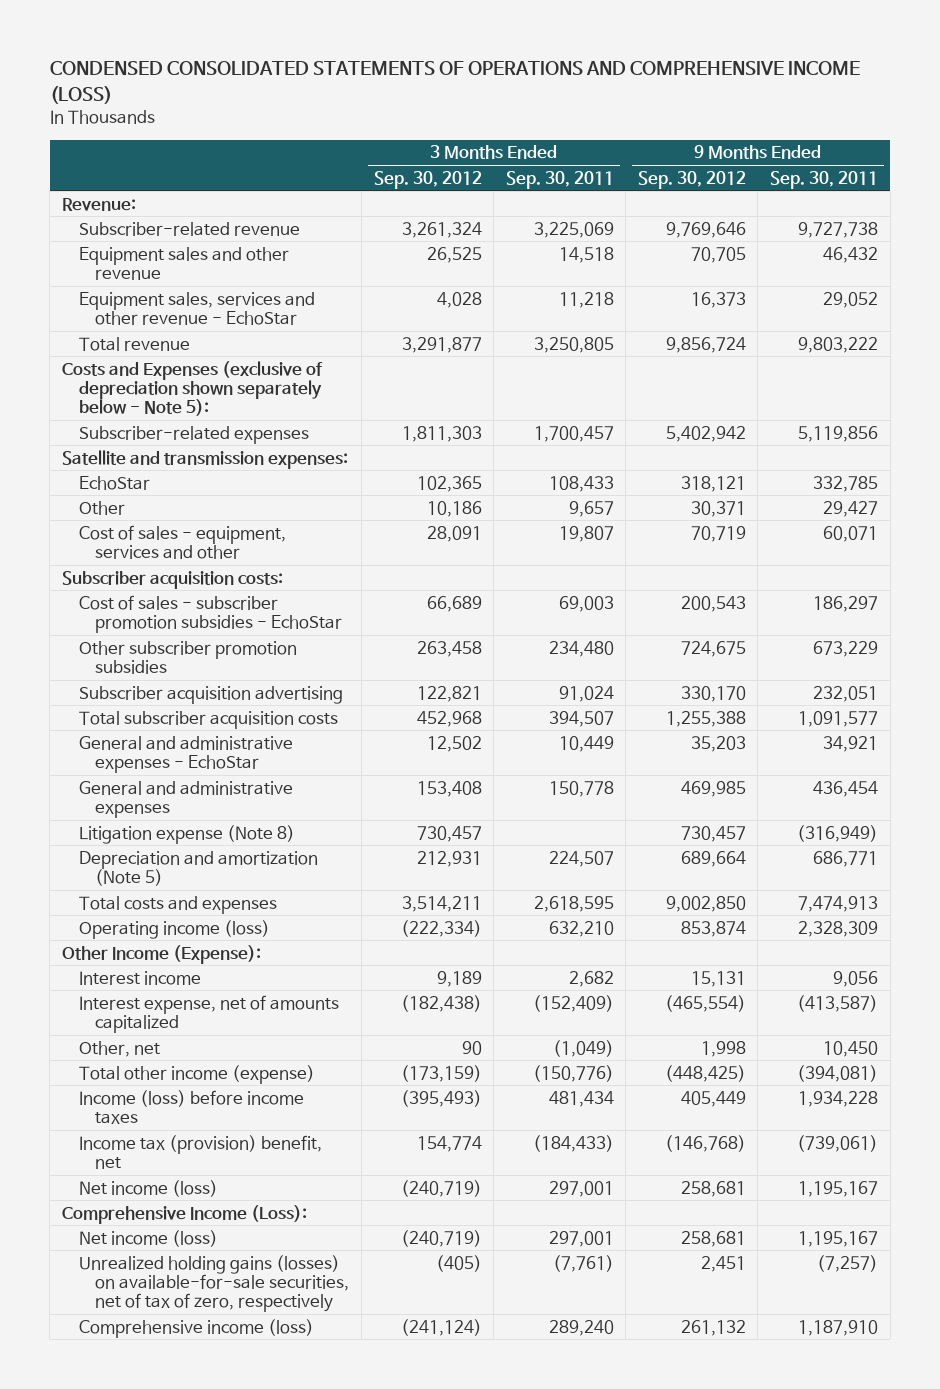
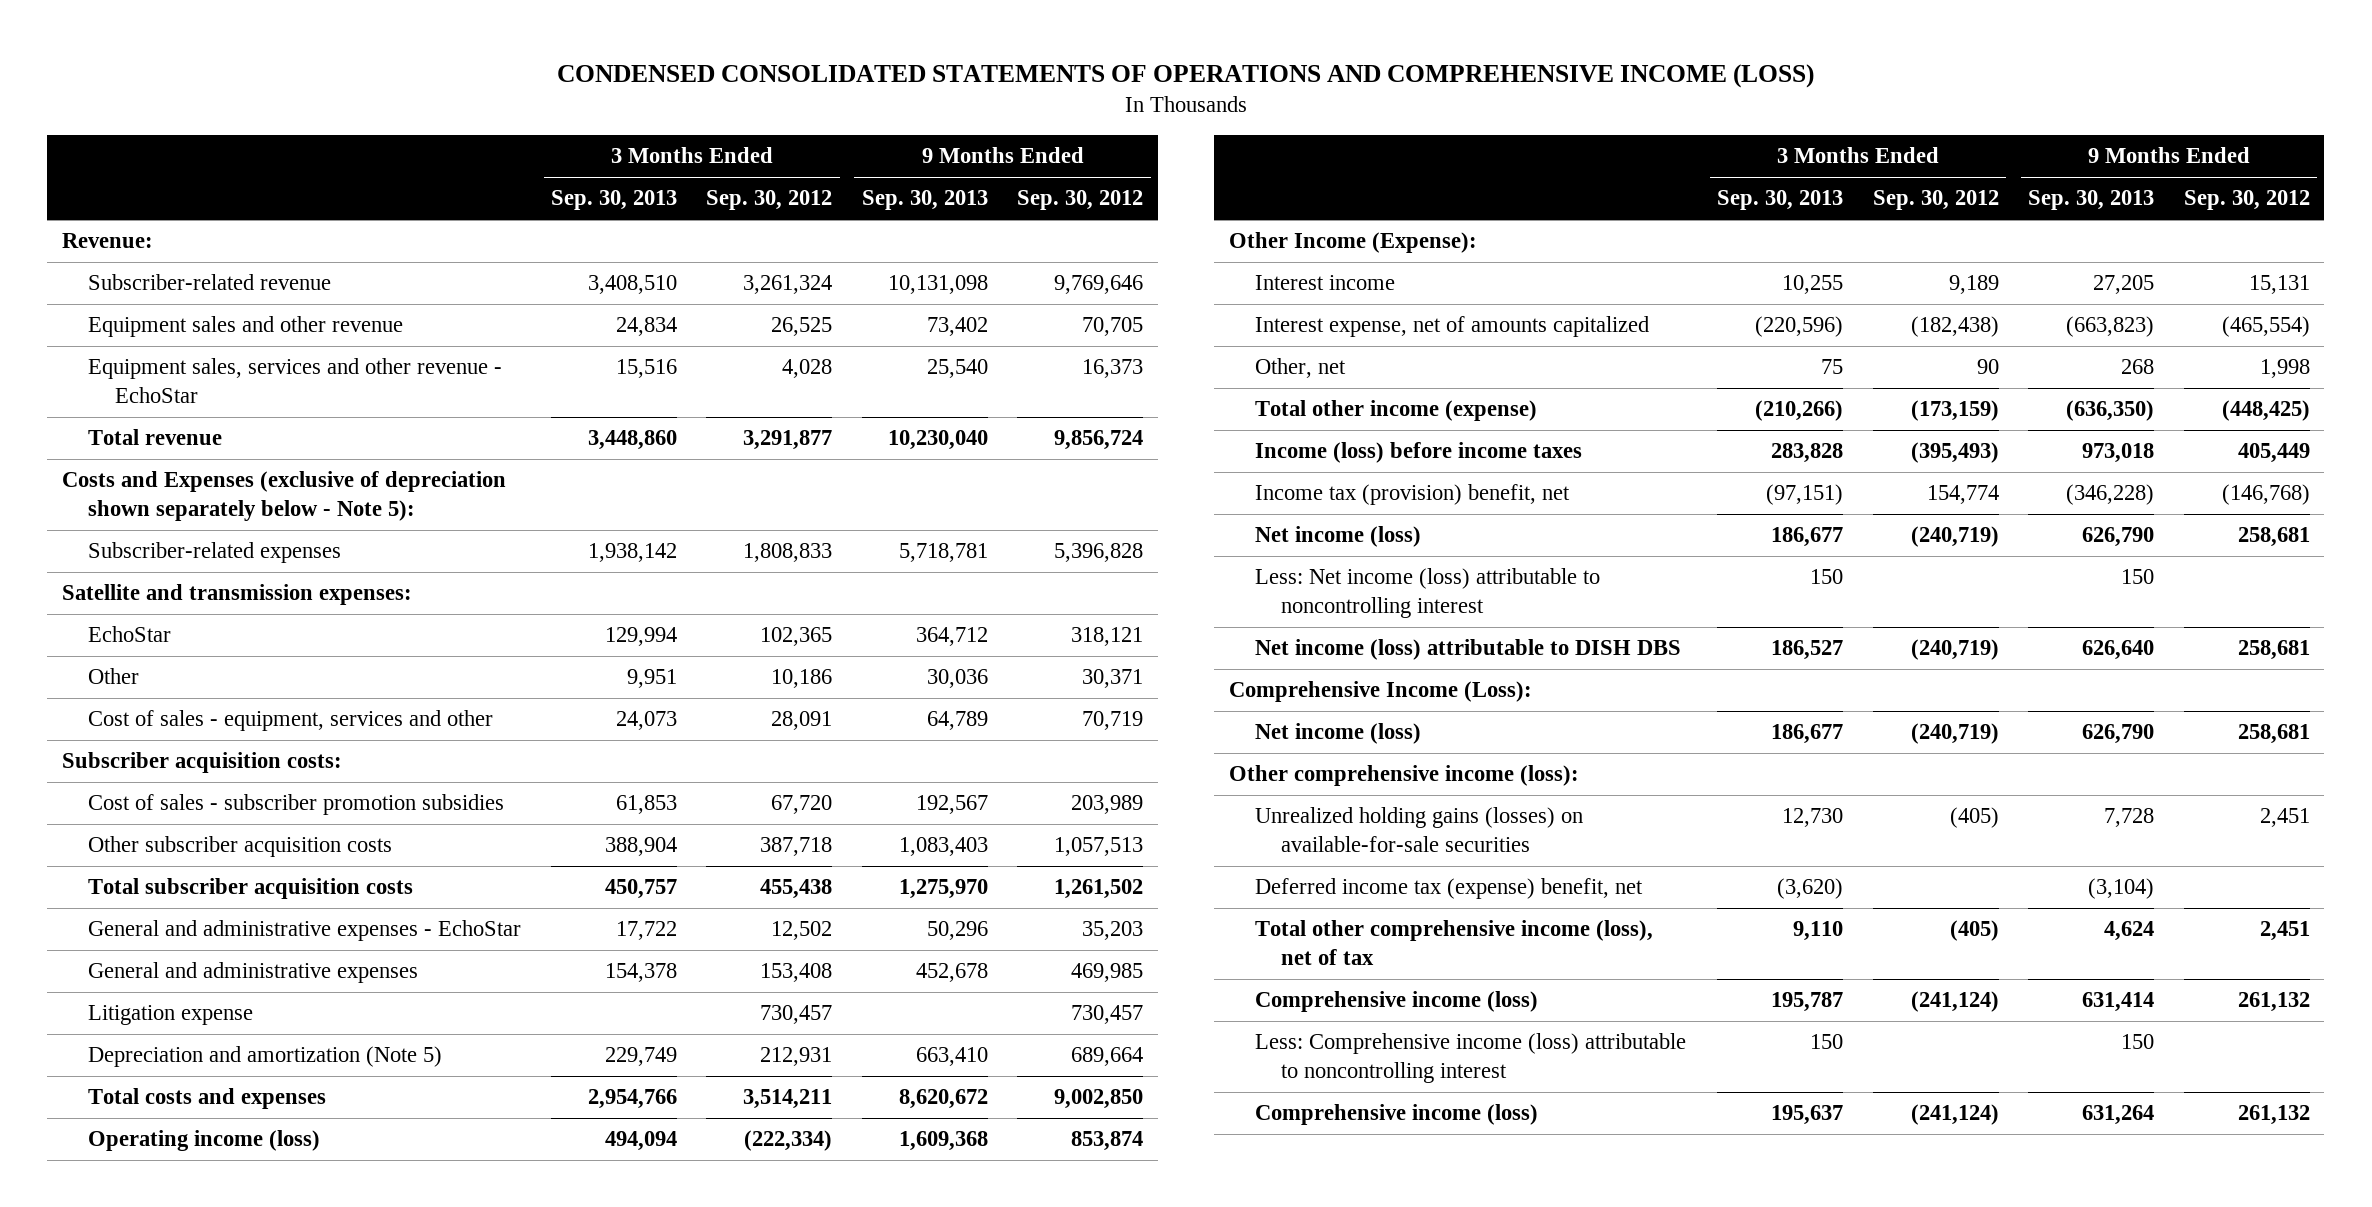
[505,170,614,189] Sep. 30, 2011 -> none
[769,170,878,189] Sep. 30, 2011 -> none
none -> [550,190,677,211] Sep. 30, 2013
none -> [861,190,988,211] Sep. 30, 2013
[401,425,482,442] 1,811,303 -> [743,543,833,563] 1,808,833
[665,425,746,442] 5,402,942 -> [1054,543,1144,563] 5,396,828
[78,685,343,704] Subscriber acquisition advertising -> none
[78,594,343,633] Cost of sales - subscriber promotion subsidies - EchoStar -> [88,794,505,816] Cost of sales - subscriber promotion subsidies
[426,595,482,612] 66,689 -> [771,795,833,815] 67,720
[680,595,746,612] 200,543 -> [1071,795,1144,815] 203,989
[78,640,297,674] Other subscriber promotion subsidies -> [88,836,393,858] Other subscriber acquisition costs
[416,640,482,657] 263,458 -> [760,837,833,857] 387,718
[680,640,746,657] 724,675 -> [1054,837,1144,857] 1,057,513
[416,710,482,727] 452,968 -> [760,879,833,900] 455,438
[665,710,746,727] 1,255,388 -> [1054,879,1144,900] 1,261,502
[78,824,295,844] Litigation expense (Note 8) -> [88,1005,254,1026] Litigation expense
none -> [1254,568,1600,619] Less: Net income (loss) attributable to noncontrolling interest
none -> [1254,639,1681,661] Net income (loss) attributable to DISH DBS
none -> [1228,765,1579,787] Other comprehensive income (loss):
[78,1254,350,1313] Unrealized holding gains (losses) on available-for-sale securities, net of tax of zero, respectively -> [1254,807,1583,853] Unrealized holding gains (losses) on available-for-sale securities
none -> [1254,878,1643,900] Deferred income tax (expense) benefit, net
none -> [1254,920,1653,966] Total other comprehensive income (loss), net of tax
none -> [1254,1033,1686,1084] Less: Comprehensive income (loss) attributable to noncontrolling interest
none -> [1254,1104,1538,1126] Comprehensive income (loss)

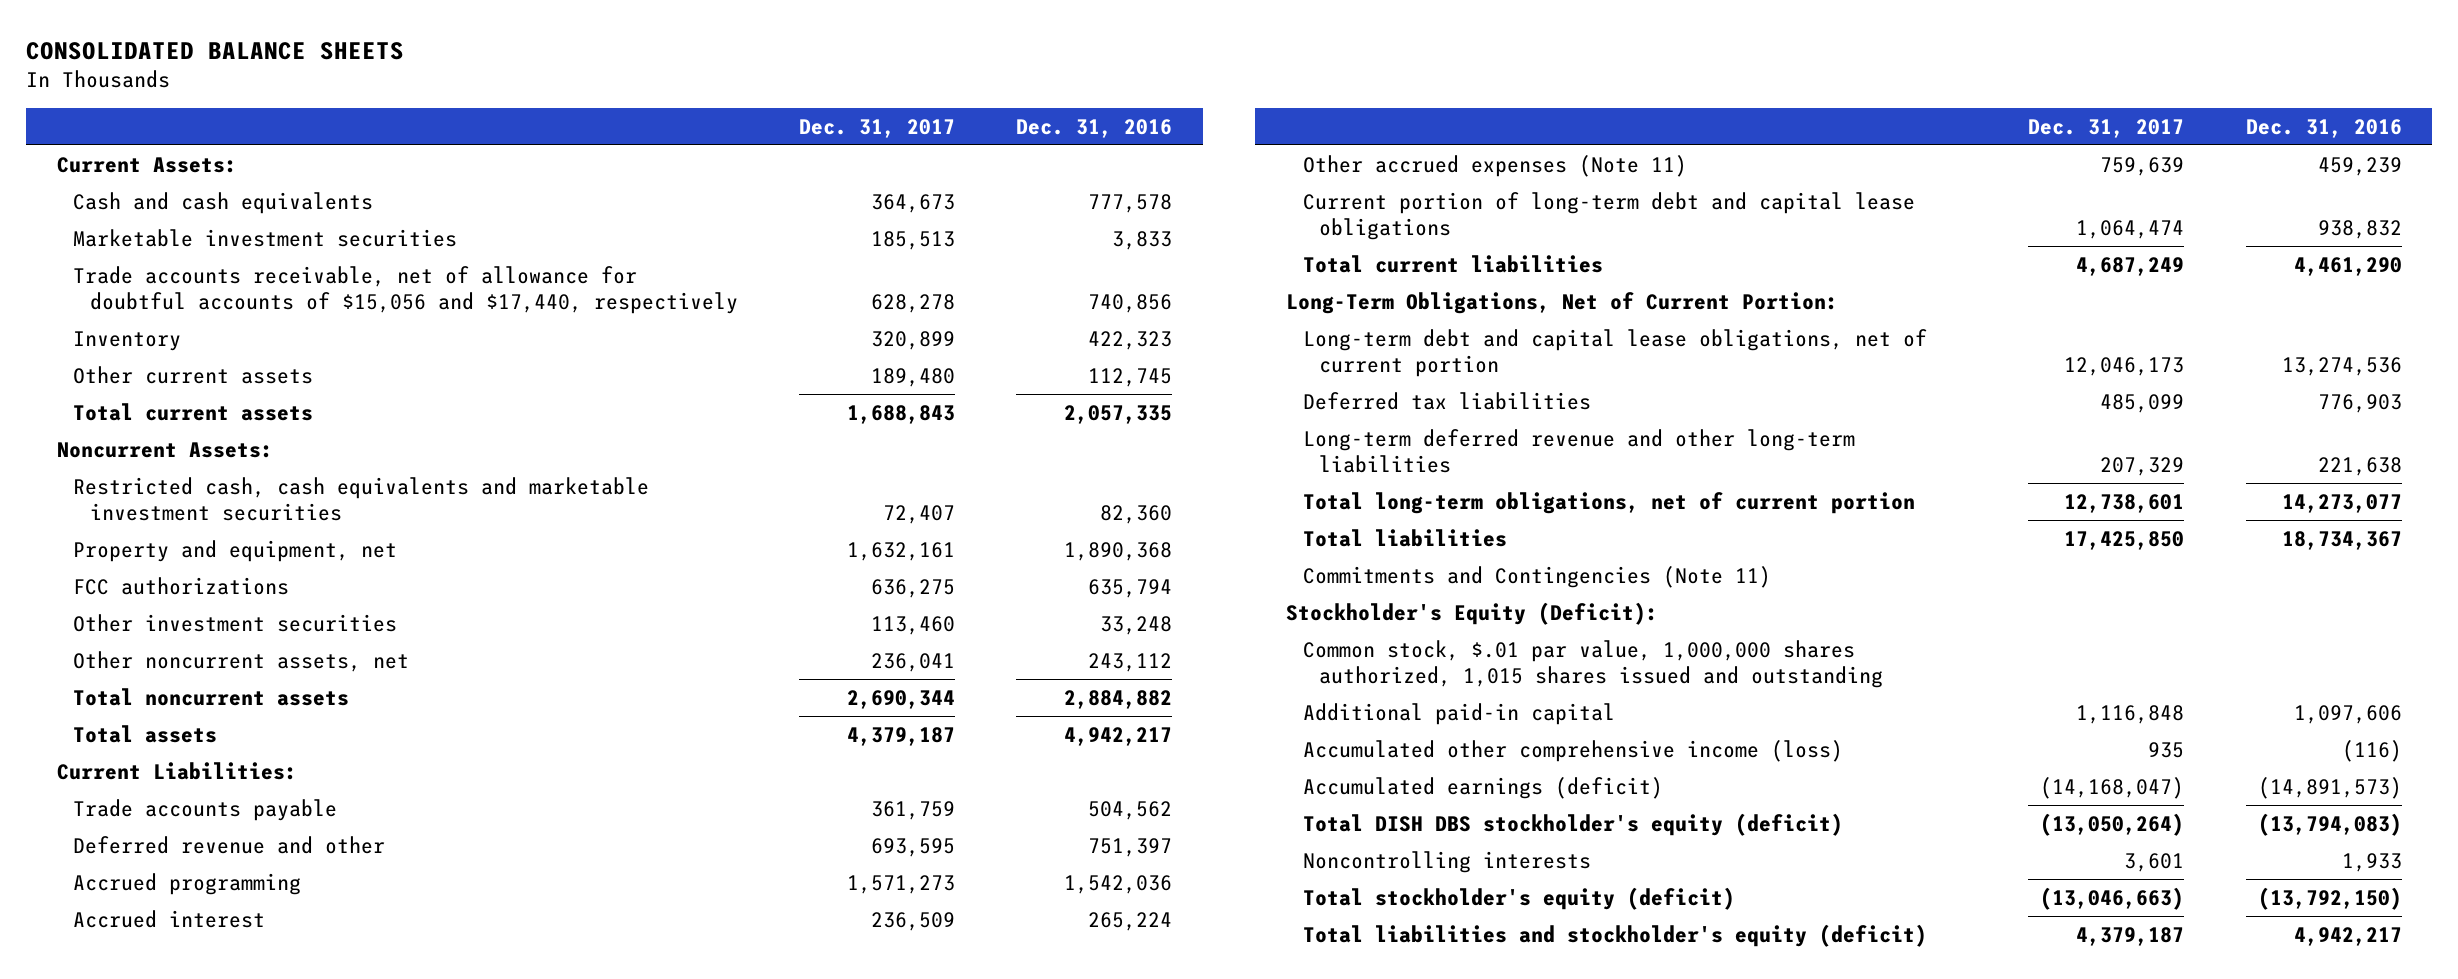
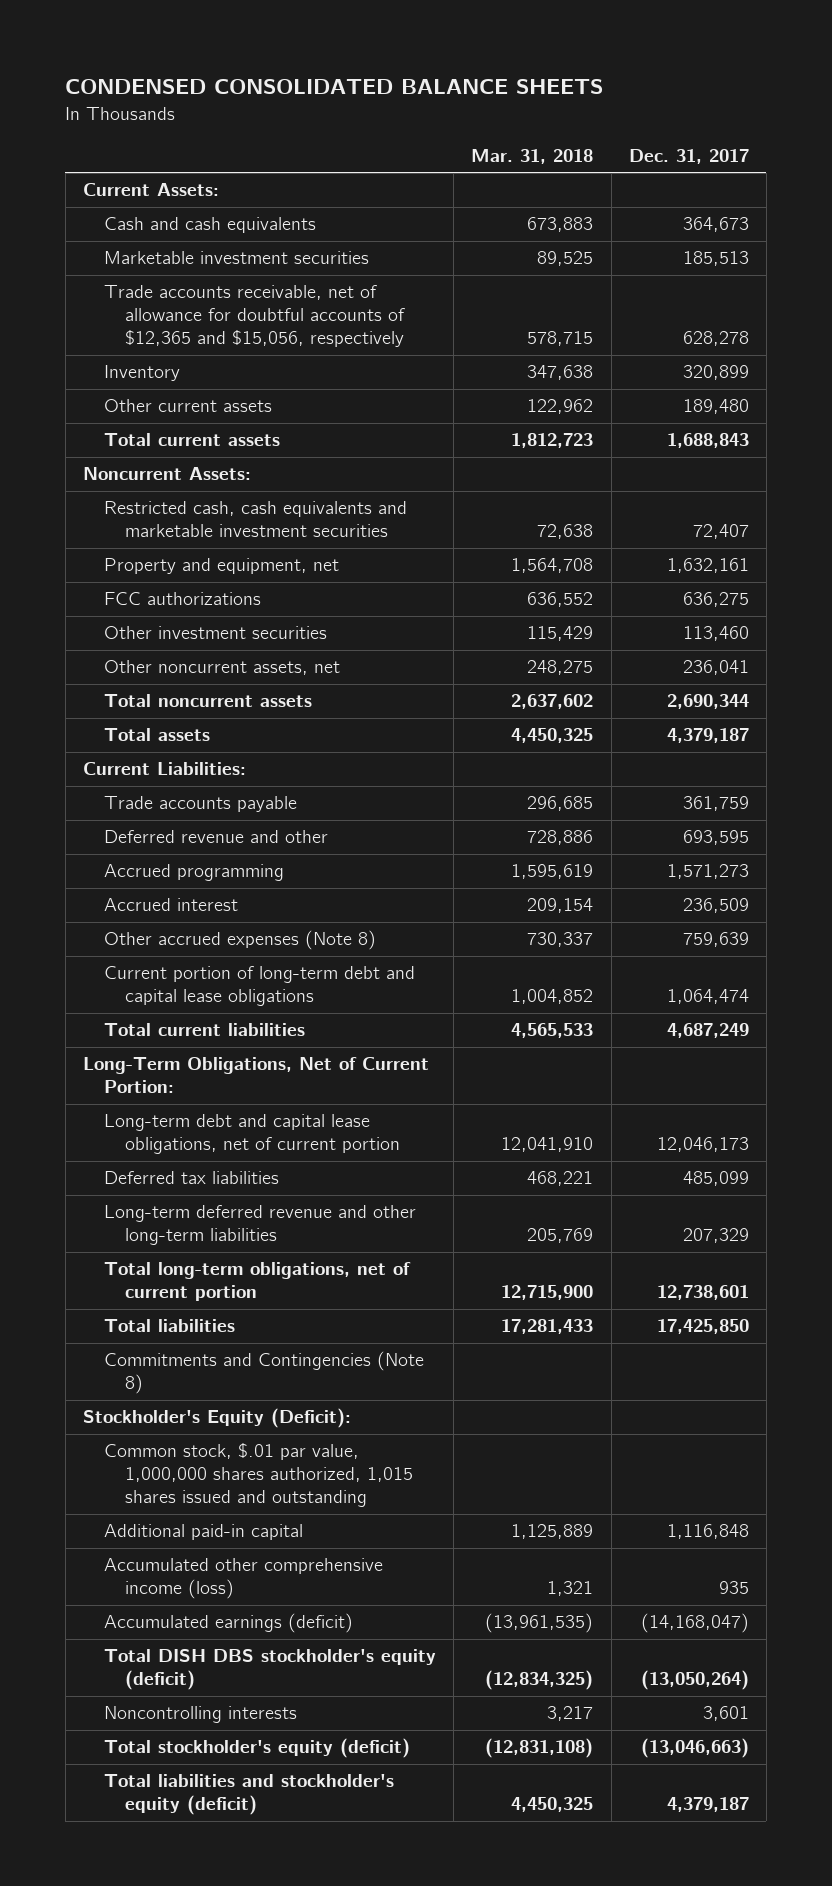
[26,41,405,60] CONSOLIDATED BALANCE SHEETS -> [65,79,604,95] CONDENSED CONSOLIDATED BALANCE SHEETS
[1016,118,1173,138] Dec. 31, 2016 -> none
none -> [471,148,594,164] Mar. 31, 2018
[73,265,739,315] Trade accounts receivable, net of allowance for doubtful accounts of $15,056 and $17,440, respectively -> [104,285,406,348] Trade accounts receivable, net of allowance for doubtful accounts of $12,365 and $15,056, respectively
[1302,154,1687,177] Other accrued expenses (Note 11) -> [104,930,377,951] Other accrued expenses (Note 8)
[1302,565,1771,588] Commitments and Contingencies (Note 11) -> [104,1351,425,1395] Commitments and Contingencies (Note 8)

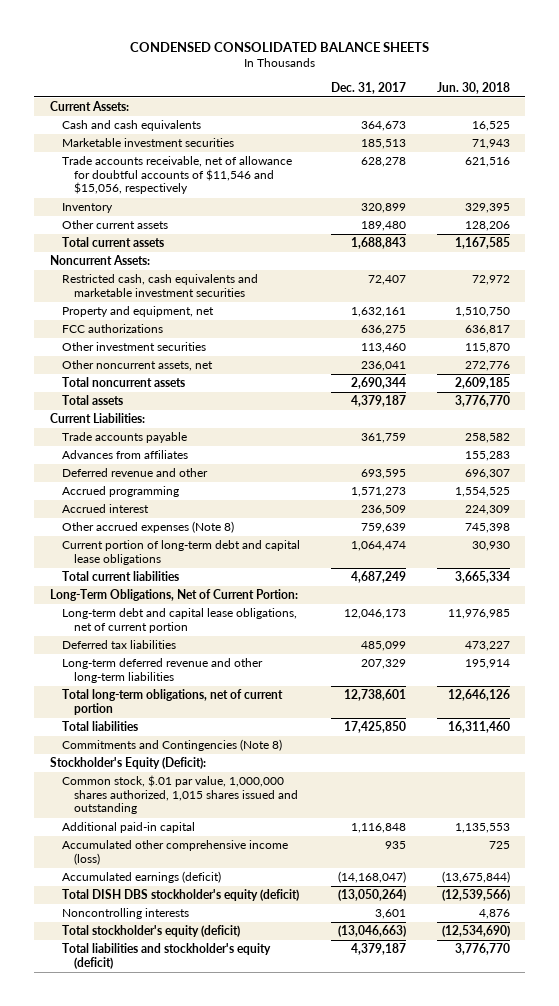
[471,148,594,164] Mar. 31, 2018 -> none
none -> [436,81,510,94] Jun. 30, 2018
[104,285,406,348] Trade accounts receivable, net of allowance for doubtful accounts of $12,365 and $15,056, respectively -> [61,156,292,195] Trade accounts receivable, net of allowance for doubtful accounts of $11,546 and $15,056, respectively
none -> [61,450,188,460] Advances from affiliates

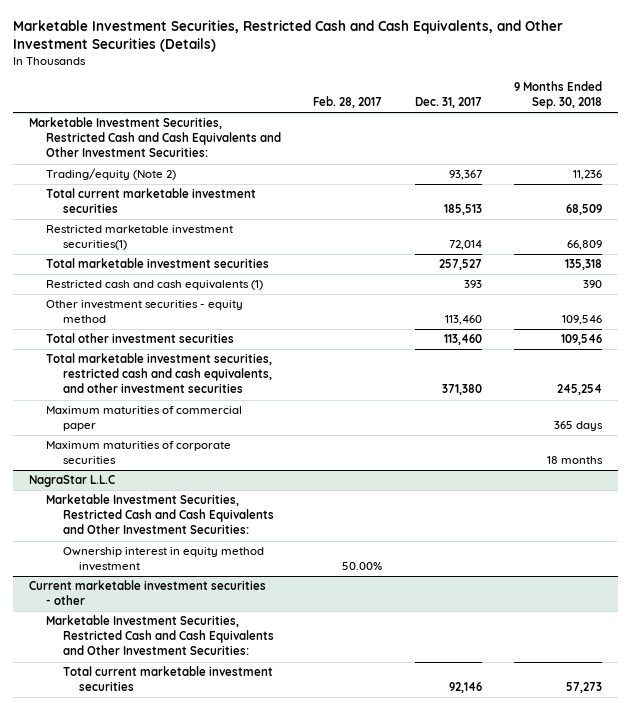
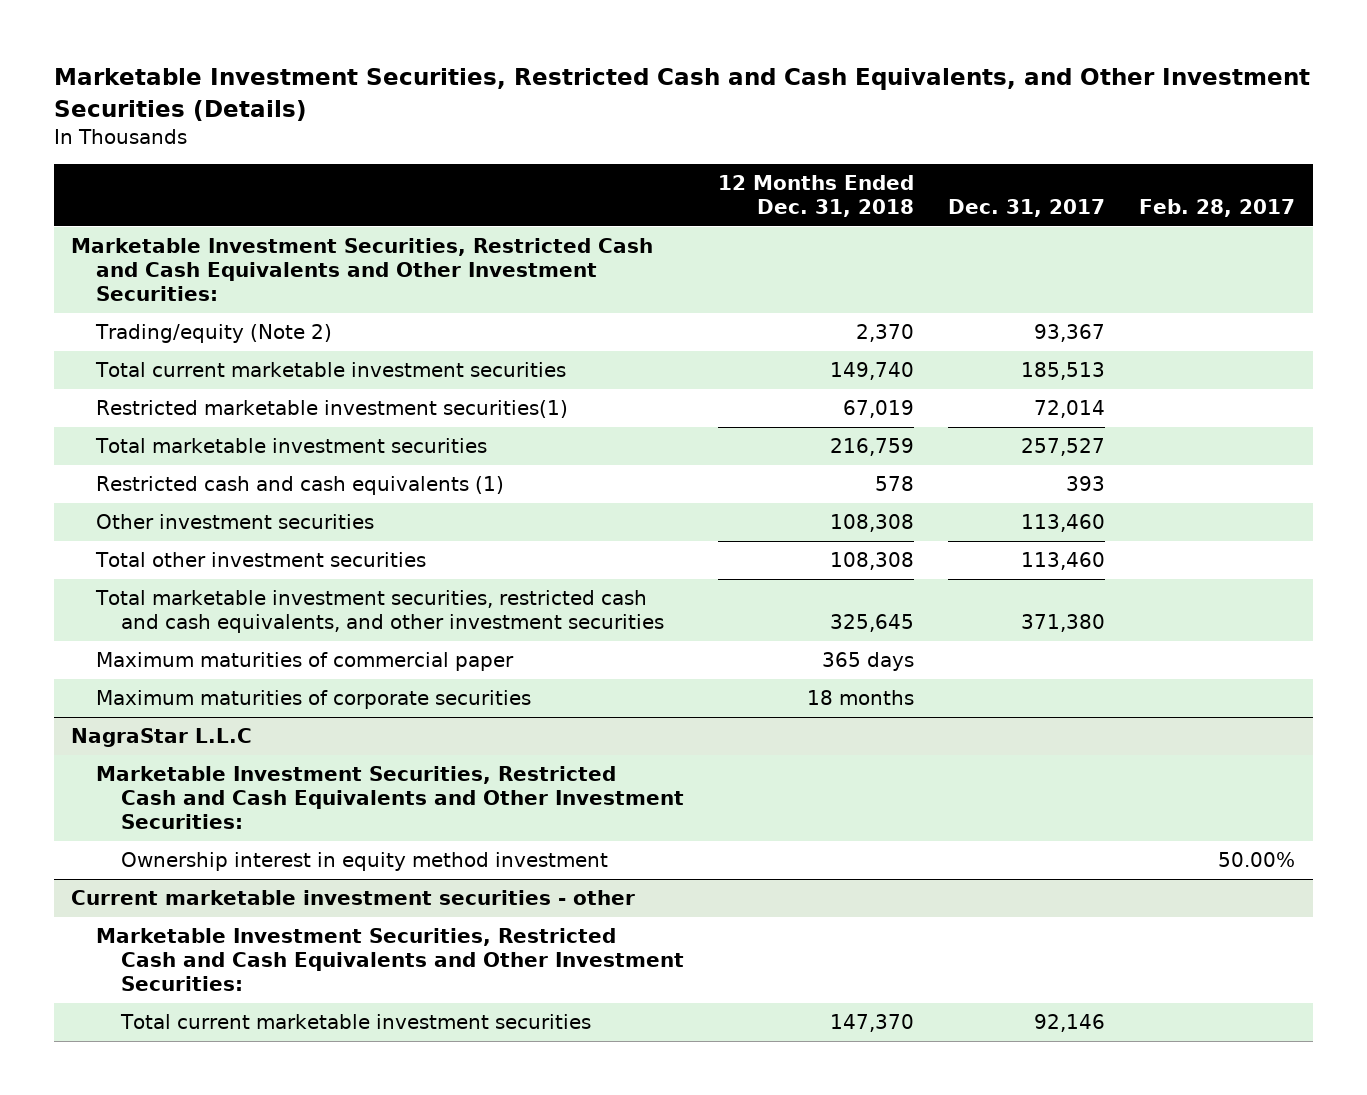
[514,80,603,109] 9 Months Ended Sep. 30, 2018 -> none
none -> [718,175,915,218] 12 Months Ended Dec. 31, 2018
[45,300,243,324] Other investment securities - equity method -> [96,514,375,530] Other investment securities

